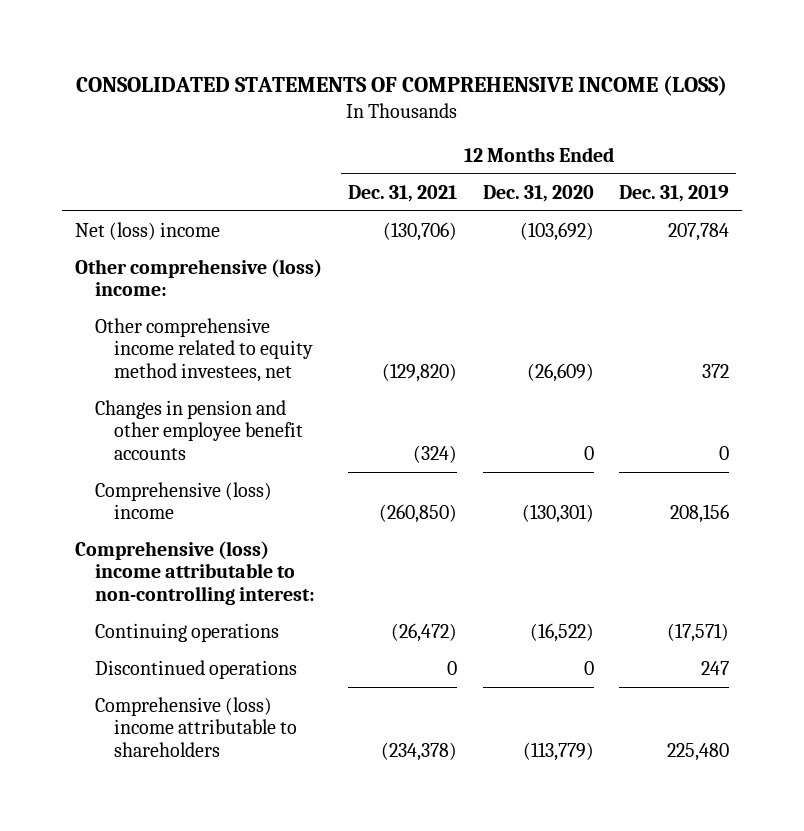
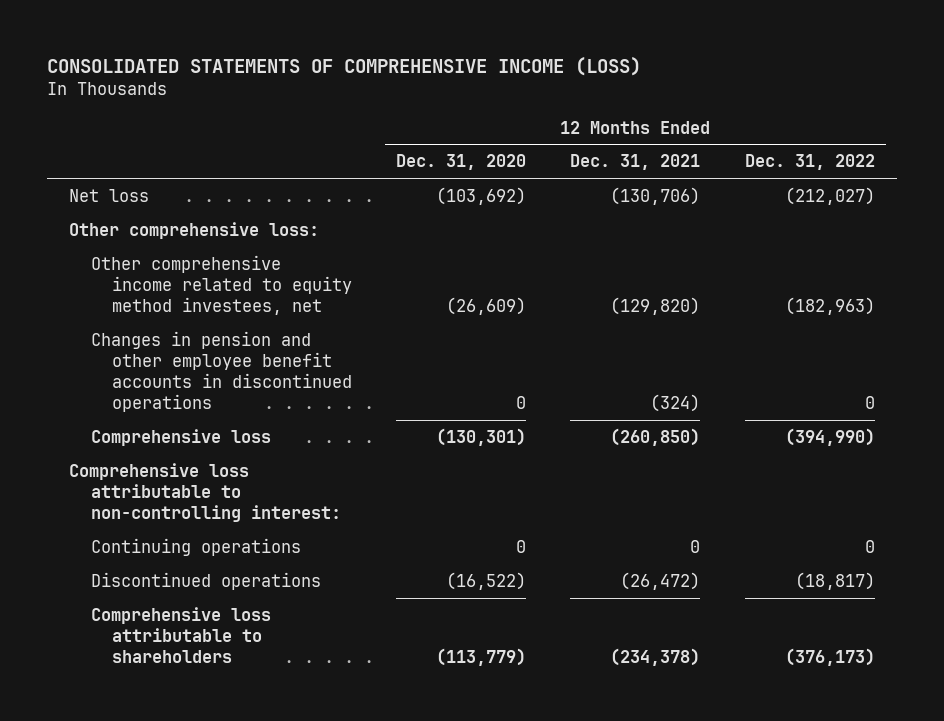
[619,184,730,202] Dec. 31, 2019 -> none
none -> [744,154,875,171] Dec. 31, 2022
[74,221,220,240] Net (loss) income -> [69,188,150,202] Net loss
[74,258,322,297] Other comprehensive (loss) income: -> [69,221,320,239] Other comprehensive loss:
[94,399,304,460] Changes in pension and other employee benefit accounts -> [90,330,352,413] Changes in pension and other employee benefit accounts in discontinued operations
[94,481,272,520] Comprehensive (loss) income -> [90,428,271,446] Comprehensive loss
[74,540,315,605] Comprehensive (loss) income attributable to non-controlling interest: -> [69,462,341,522] Comprehensive loss attributable to non-controlling interest:
[390,622,457,642] (26,472) -> [690,539,701,553] 0
[529,622,594,642] (16,522) -> [516,539,527,553] 0
[446,660,457,675] 0 -> [620,571,701,590] (26,472)
[583,660,594,675] 0 -> [446,571,527,590] (16,522)
[94,696,298,757] Comprehensive (loss) income attributable to shareholders -> [90,606,271,663] Comprehensive loss attributable to shareholders

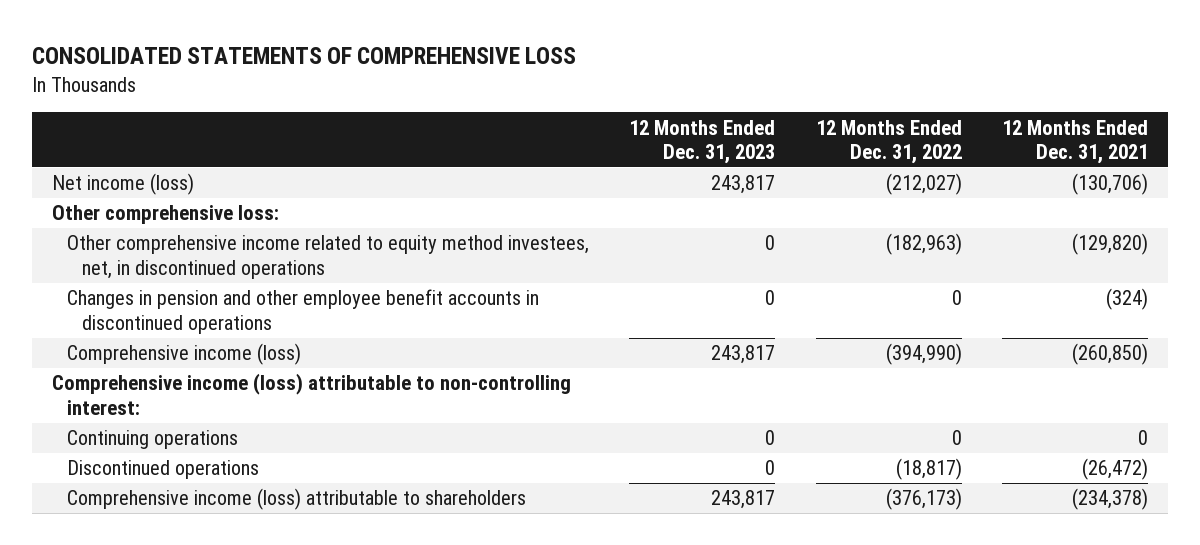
[47,56,642,76] CONSOLIDATED STATEMENTS OF COMPREHENSIVE INCOME (LOSS) -> [31,46,576,64] CONSOLIDATED STATEMENTS OF COMPREHENSIVE LOSS
[396,154,527,171] Dec. 31, 2020 -> none
none -> [629,119,776,165] 12 Months Ended Dec. 31, 2023
[69,188,150,202] Net loss -> [51,173,194,196] Net income (loss)
[90,254,352,315] Other comprehensive income related to equity method investees, net -> [66,235,589,279] Other comprehensive income related to equity method investees, net, in discontinued operations
[90,428,271,446] Comprehensive loss -> [66,343,301,366] Comprehensive income (loss)
[69,462,341,522] Comprehensive loss attributable to non-controlling interest: -> [51,373,571,415] Comprehensive income (loss) attributable to non-controlling interest:
[90,606,271,663] Comprehensive loss attributable to shareholders -> [66,488,526,511] Comprehensive income (loss) attributable to shareholders

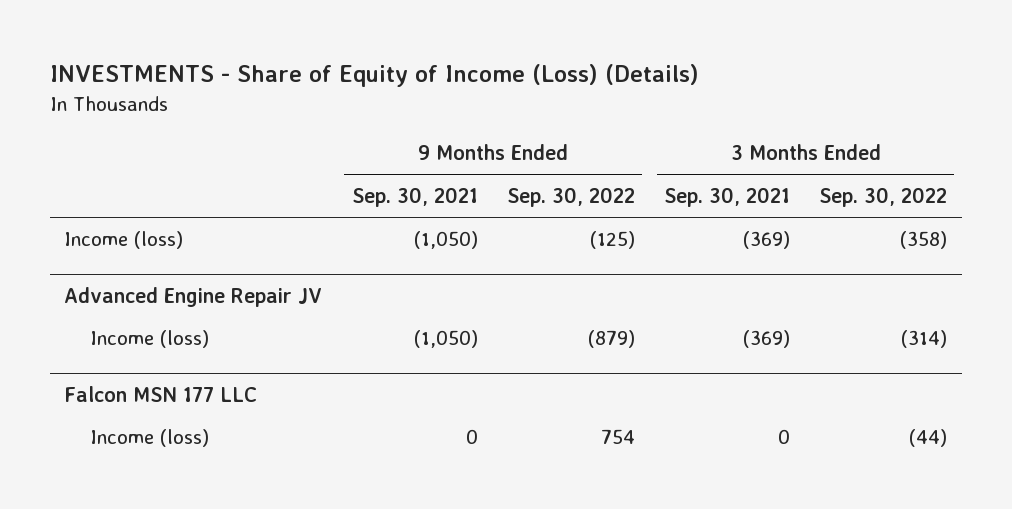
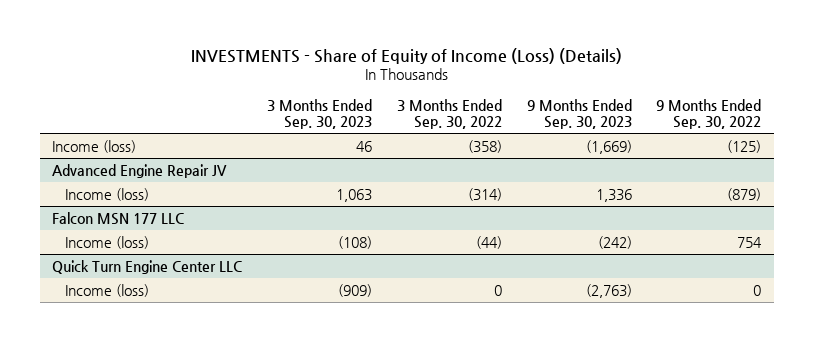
[351,186,478,207] Sep. 30, 2021 -> none
[664,186,791,207] Sep. 30, 2021 -> none
none -> [267,98,373,129] 3 Months Ended Sep. 30, 2023
none -> [526,98,632,129] 9 Months Ended Sep. 30, 2023
none -> [52,259,243,274] Quick Turn Engine Center LLC
none -> [65,283,150,297] Income (loss)

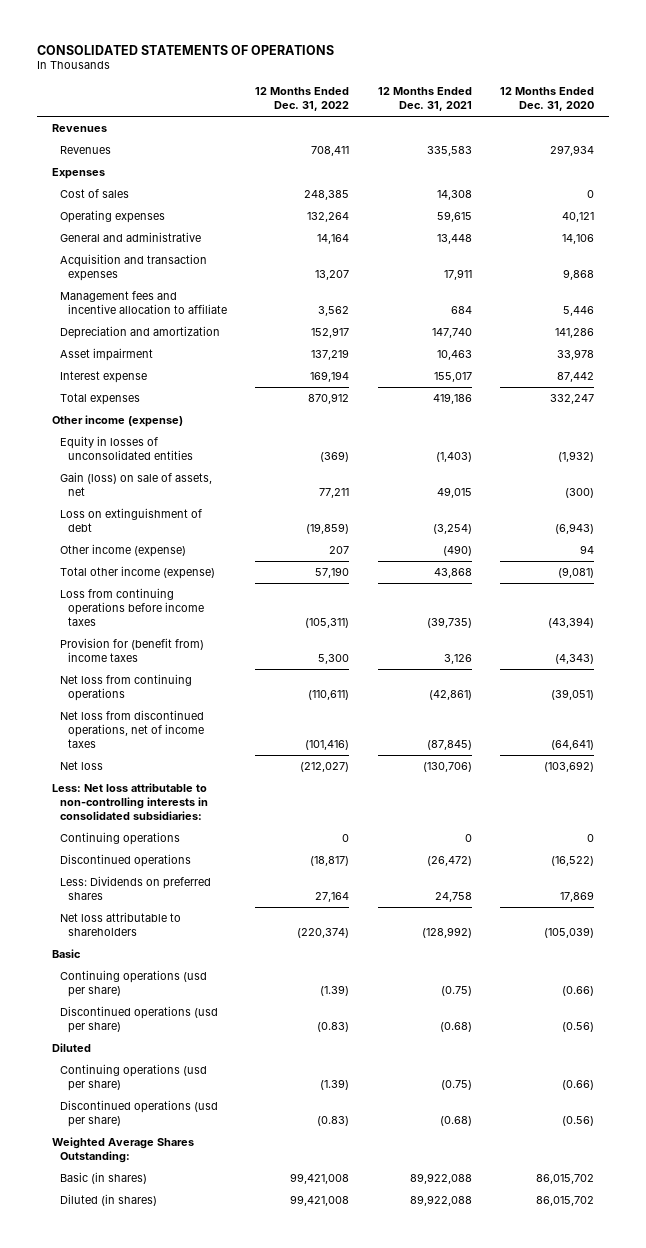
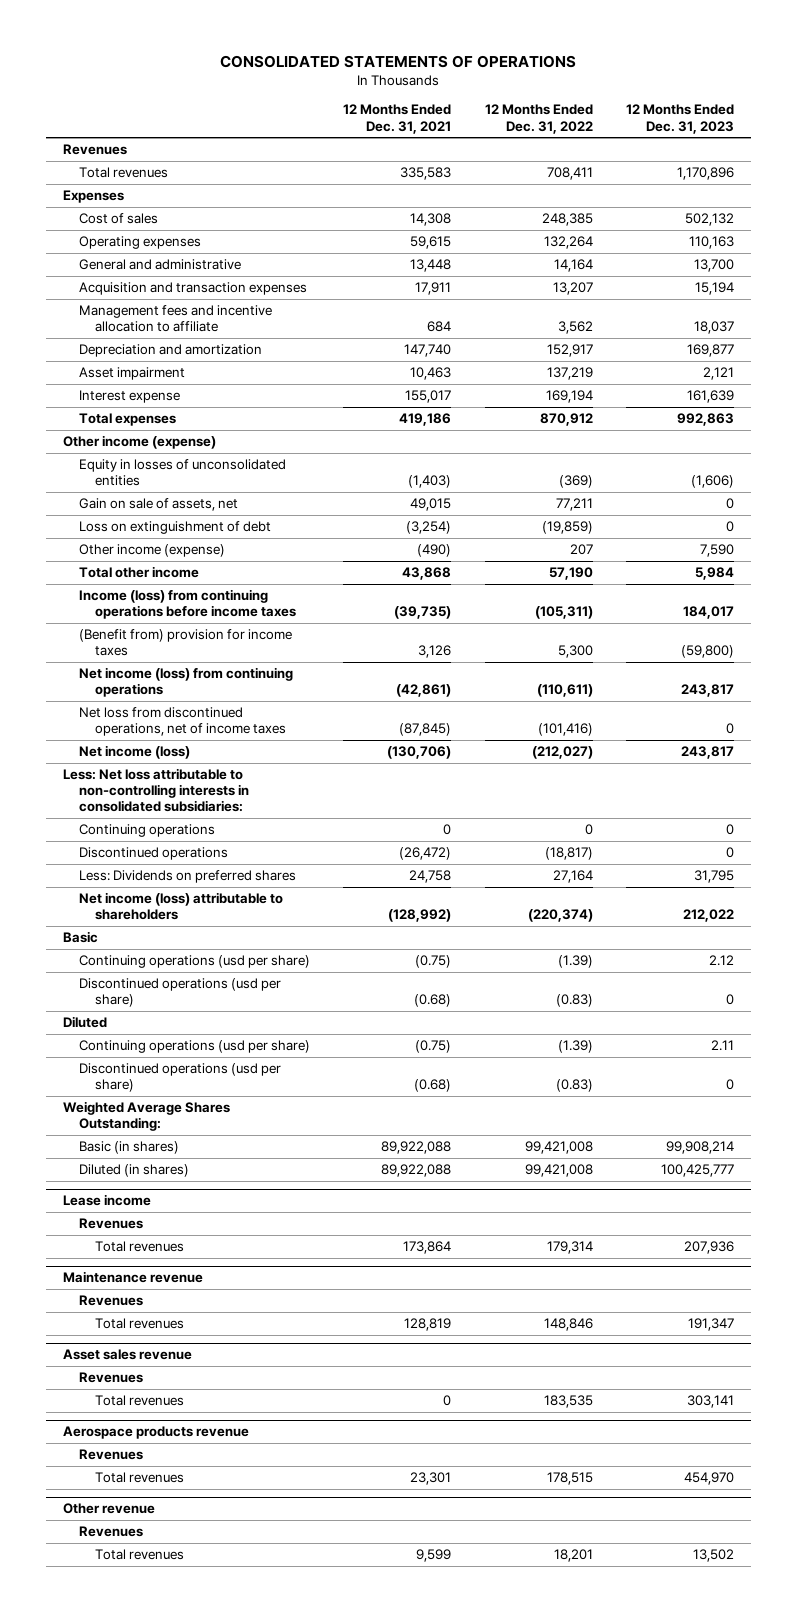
[500,87,595,112] 12 Months Ended Dec. 31, 2020 -> none
none -> [625,104,734,134] 12 Months Ended Dec. 31, 2023
[59,146,111,155] Revenues -> [78,166,168,178] Total revenues
[59,472,212,497] Gain (loss) on sale of assets, net -> [78,497,238,511] Gain on sale of assets, net
[59,566,215,580] Total other income (expense) -> [78,565,199,578] Total other income
[59,588,204,627] Loss from continuing operations before income taxes -> [78,588,296,620] Income (loss) from continuing operations before income taxes
[59,638,204,663] Provision for (benefit from) income taxes -> [78,628,292,657] (Benefit from) provision for income taxes
[59,674,192,702] Net loss from continuing operations -> [78,666,293,698] Net income (loss) from continuing operations
[59,761,103,771] Net loss -> [78,744,190,759] Net income (loss)
[59,912,181,937] Net loss attributable to shareholders -> [78,891,283,921] Net income (loss) attributable to shareholders
none -> [62,1194,151,1207] Lease income
none -> [78,1217,143,1229] Revenues
none -> [94,1240,184,1252] Total revenues
none -> [62,1271,203,1284] Maintenance revenue
none -> [78,1294,143,1306] Revenues
none -> [94,1317,184,1329] Total revenues
none -> [62,1349,192,1361] Asset sales revenue
none -> [78,1371,143,1383] Revenues
none -> [94,1394,184,1406] Total revenues
none -> [62,1426,249,1440] Aerospace products revenue
none -> [78,1448,143,1460] Revenues
none -> [94,1471,184,1483] Total revenues
none -> [62,1503,155,1515] Other revenue
none -> [78,1525,143,1537] Revenues
none -> [94,1548,184,1560] Total revenues

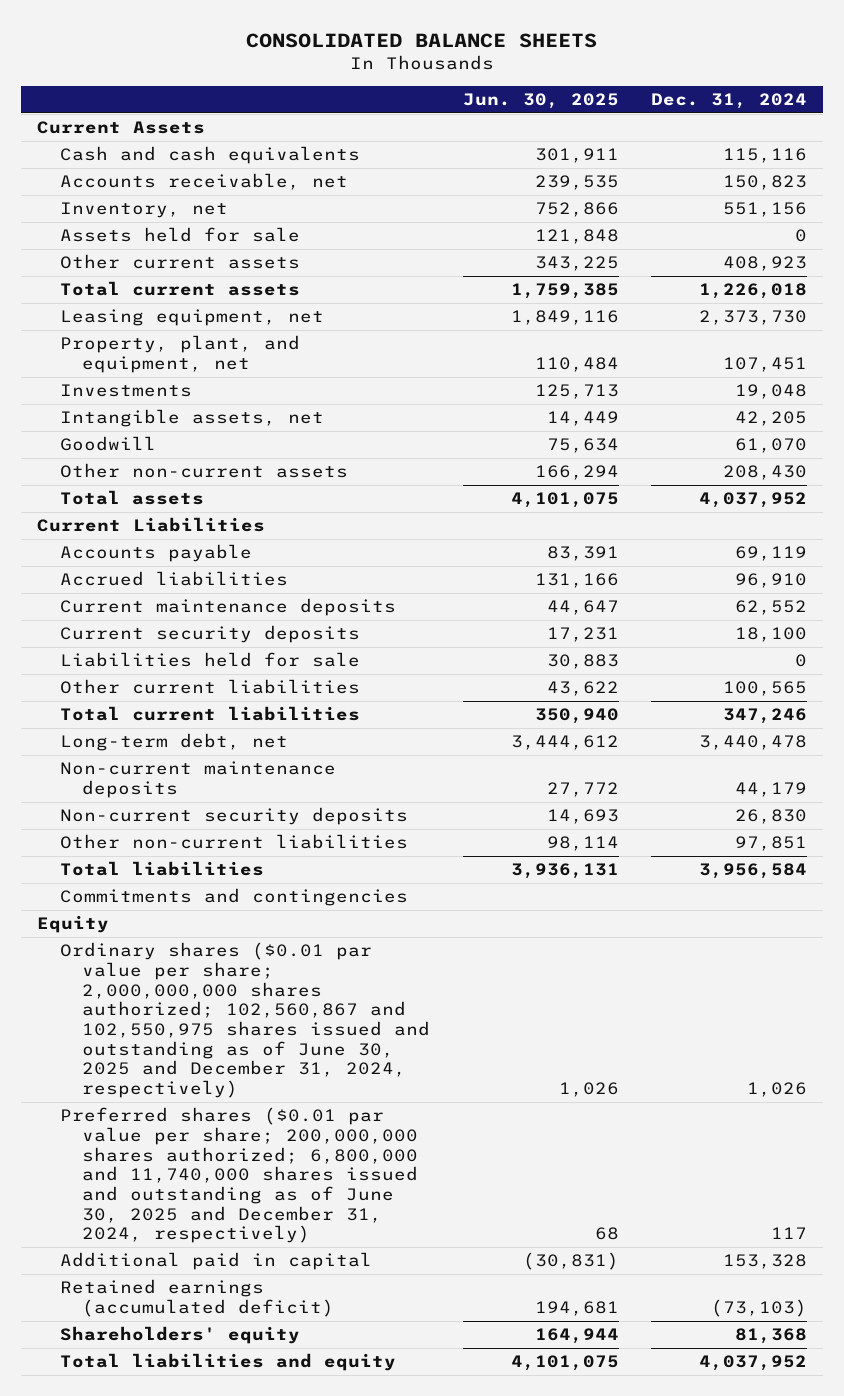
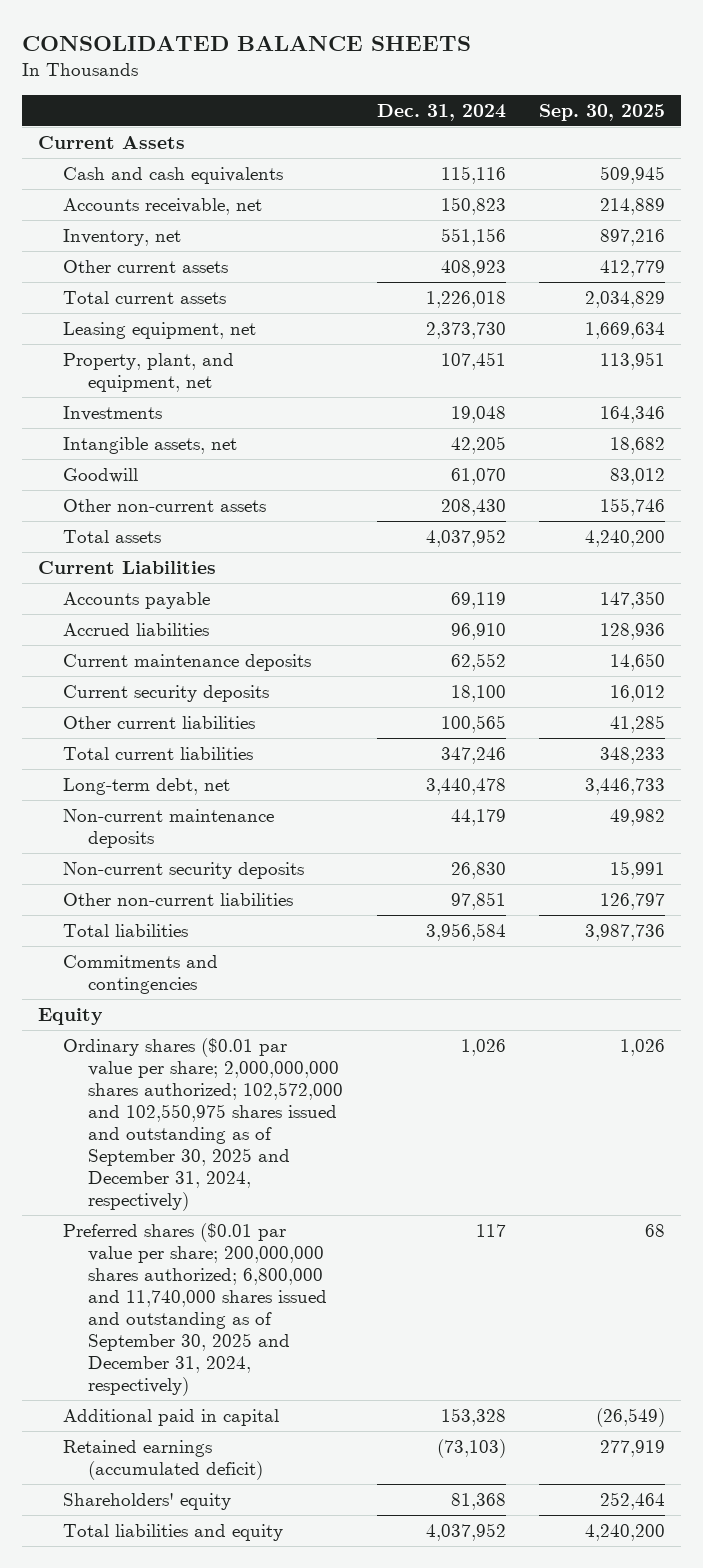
[462,92,619,109] Jun. 30, 2025 -> none
none -> [538,103,665,121] Sep. 30, 2025
[59,227,300,243] Assets held for sale -> none
[59,652,360,668] Liabilities held for sale -> none
[59,942,431,1098] Ordinary shares ($0.01 par value per share; 2,000,000,000 shares authorized; 102,560,867 and 102,550,975 shares issued and outstanding as of June 30, 2025 and December 31, 2024, respectively) -> [63,1038,344,1211] Ordinary shares ($0.01 par value per share; 2,000,000,000 shares authorized; 102,572,000 and 102,550,975 shares issued and outstanding as of September 30, 2025 and December 31, 2024, respectively)
[59,1107,419,1244] Preferred shares ($0.01 par value per share; 200,000,000 shares authorized; 6,800,000 and 11,740,000 shares issued and outstanding as of June 30, 2025 and December 31, 2024, respectively) -> [63,1223,328,1396] Preferred shares ($0.01 par value per share; 200,000,000 shares authorized; 6,800,000 and 11,740,000 shares issued and outstanding as of September 30, 2025 and December 31, 2024, respectively)

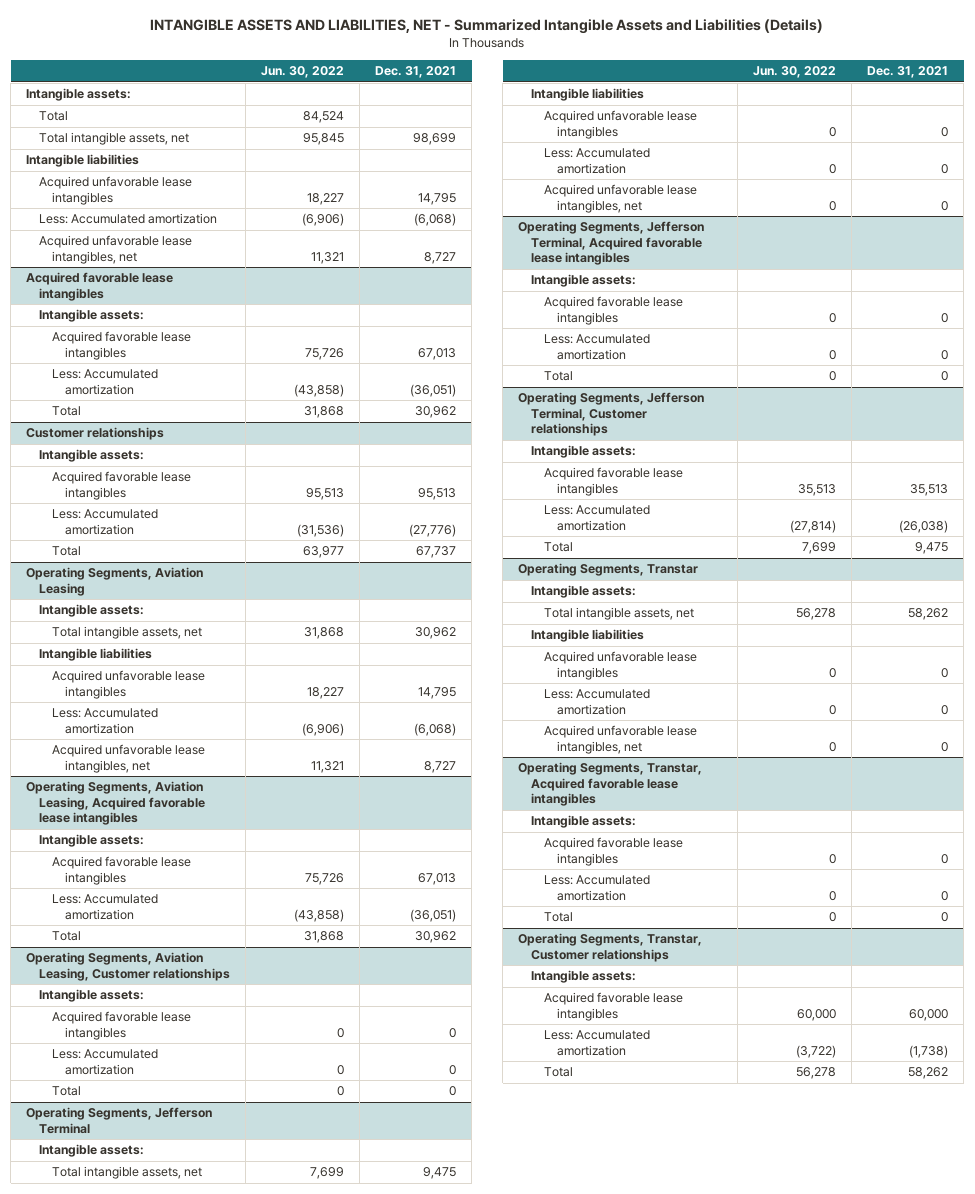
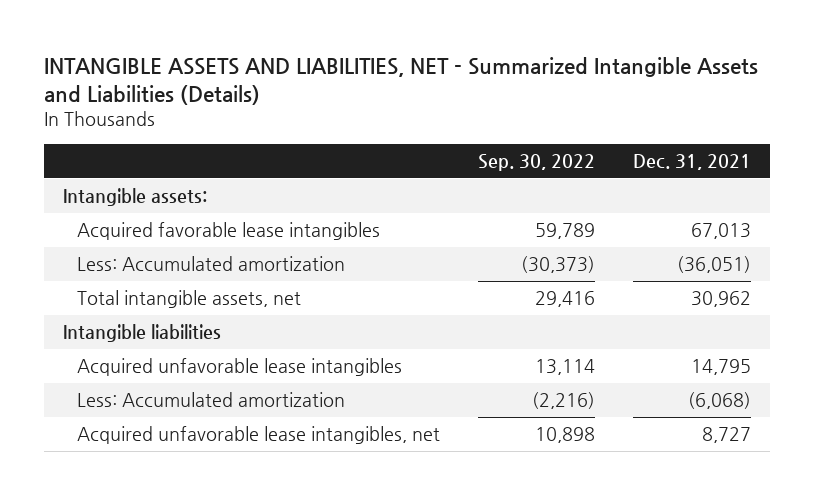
[261,66,345,79] Jun. 30, 2022 -> none
none -> [477,154,595,172] Sep. 30, 2022
[39,111,69,122] Total -> none
[39,132,190,146] Total intangible assets, net -> none
[26,154,140,168] Intangible liabilities -> none
[39,176,193,205] Acquired unfavorable lease intangibles -> none
[39,213,218,225] Less: Accumulated amortization -> none
[39,235,193,264] Acquired unfavorable lease intangibles, net -> none
[26,272,174,301] Acquired favorable lease intangibles -> none
[39,309,145,323] Intangible assets: -> none
[52,406,82,417] Total -> none
[26,427,165,441] Customer relationships -> none
[39,449,145,463] Intangible assets: -> none
[52,471,192,500] Acquired favorable lease intangibles -> none
[52,509,159,535] Less: Accumulated amortization -> none
[52,546,82,557] Total -> none
[26,567,204,596] Operating Segments, Aviation Leasing -> none
[39,604,145,618] Intangible assets: -> none
[26,781,206,826] Operating Segments, Aviation Leasing, Acquired favorable lease intangibles -> none
[39,834,145,848] Intangible assets: -> none
[52,856,192,885] Acquired favorable lease intangibles -> none
[52,894,159,920] Less: Accumulated amortization -> none
[52,931,82,942] Total -> none
[26,952,231,981] Operating Segments, Aviation Leasing, Customer relationships -> none
[39,989,145,1003] Intangible assets: -> none
[52,1011,192,1040] Acquired favorable lease intangibles -> none
[52,1049,159,1075] Less: Accumulated amortization -> none
[52,1086,82,1097] Total -> none
[26,1107,213,1134] Operating Segments, Jefferson Terminal -> none
[39,1144,145,1158] Intangible assets: -> none
[52,1166,203,1180] Total intangible assets, net -> none
[531,88,645,102] Intangible liabilities -> none
[544,110,698,139] Acquired unfavorable lease intangibles -> none
[544,148,651,174] Less: Accumulated amortization -> none
[544,184,698,213] Acquired unfavorable lease intangibles, net -> none
[518,221,705,266] Operating Segments, Jefferson Terminal, Acquired favorable lease intangibles -> none
[531,274,637,288] Intangible assets: -> none
[544,296,684,325] Acquired favorable lease intangibles -> none
[544,334,651,360] Less: Accumulated amortization -> none
[544,371,574,382] Total -> none
[518,392,705,437] Operating Segments, Jefferson Terminal, Customer relationships -> none
[531,445,637,459] Intangible assets: -> none
[544,467,684,496] Acquired favorable lease intangibles -> none
[544,505,651,531] Less: Accumulated amortization -> none
[544,542,574,553] Total -> none
[518,563,699,577] Operating Segments, Transtar -> none
[531,585,637,599] Intangible assets: -> none
[544,607,695,621] Total intangible assets, net -> none
[531,629,645,643] Intangible liabilities -> none
[544,651,698,680] Acquired unfavorable lease intangibles -> none
[544,689,651,715] Less: Accumulated amortization -> none
[544,725,698,754] Acquired unfavorable lease intangibles, net -> none
[518,762,703,807] Operating Segments, Transtar, Acquired favorable lease intangibles -> none
[531,815,637,829] Intangible assets: -> none
[544,837,684,866] Acquired favorable lease intangibles -> none
[544,875,651,901] Less: Accumulated amortization -> none
[544,912,574,923] Total -> none
[518,933,703,962] Operating Segments, Transtar, Customer relationships -> none
[531,970,637,984] Intangible assets: -> none
[544,992,684,1021] Acquired favorable lease intangibles -> none
[544,1030,651,1056] Less: Accumulated amortization -> none
[544,1067,574,1078] Total -> none

